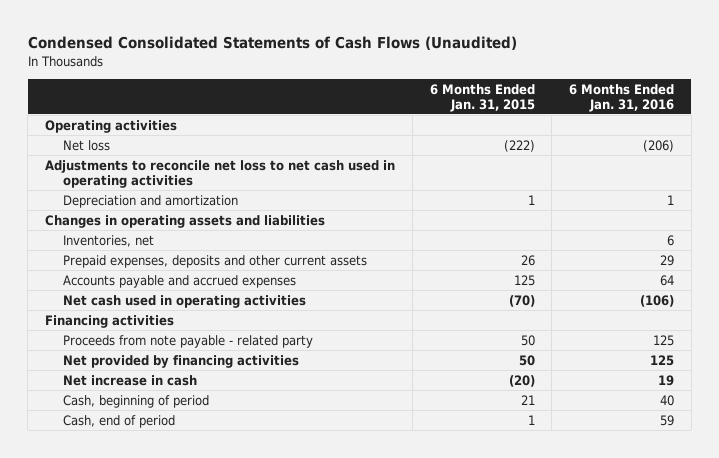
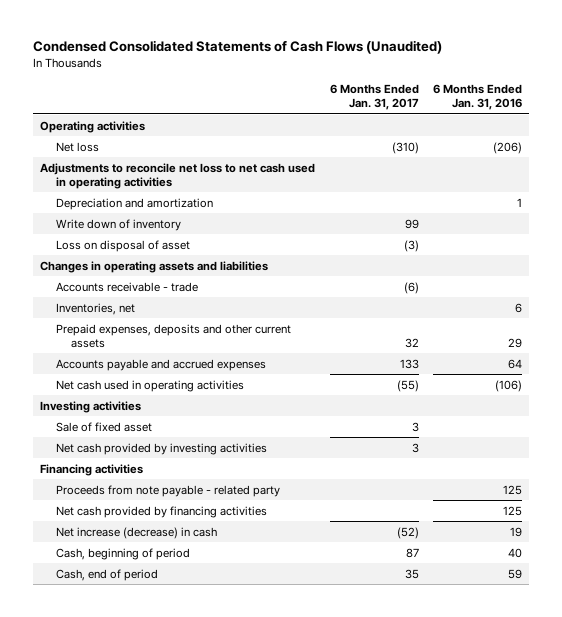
[429,83,535,112] 6 Months Ended Jan. 31, 2015 -> none
none -> [329,84,419,111] 6 Months Ended Jan. 31, 2017
none -> [55,218,181,231] Write down of inventory
none -> [55,239,190,252] Loss on disposal of asset
none -> [55,281,198,292] Accounts receivable - trade
none -> [40,400,142,413] Investing activities
none -> [55,421,152,432] Sale of fixed asset
none -> [55,442,267,455] Net cash provided by investing activities
[63,354,300,368] Net provided by financing activities -> [55,505,267,518] Net cash provided by financing activities
[63,374,198,386] Net increase in cash -> [55,526,217,539] Net increase (decrease) in cash

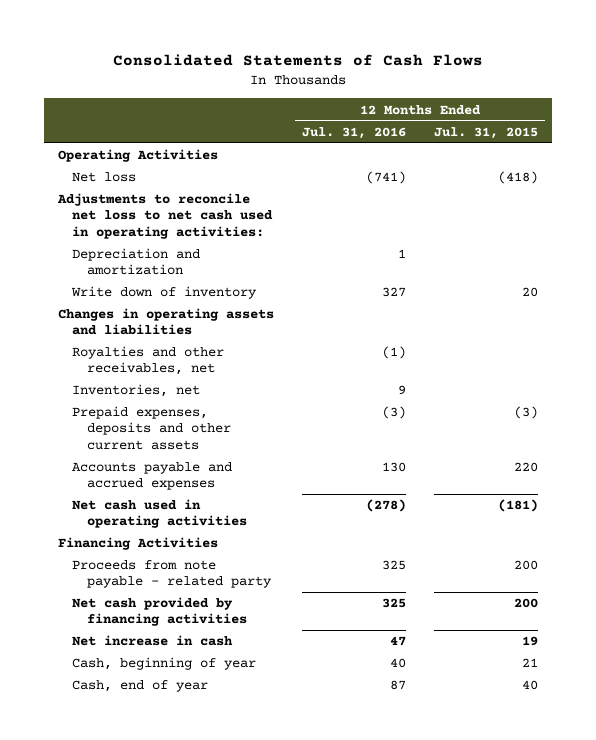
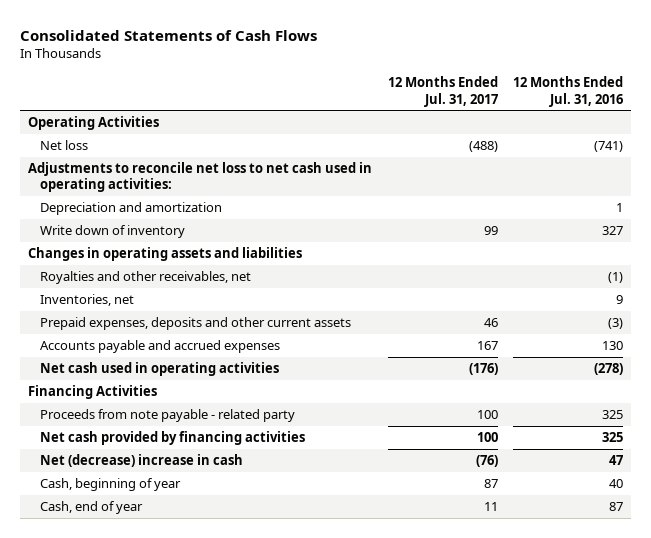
[434,126,539,139] Jul. 31, 2015 -> none
none -> [387,76,498,107] 12 Months Ended Jul. 31, 2017
[72,635,234,647] Net increase in cash -> [40,454,244,468] Net (decrease) increase in cash

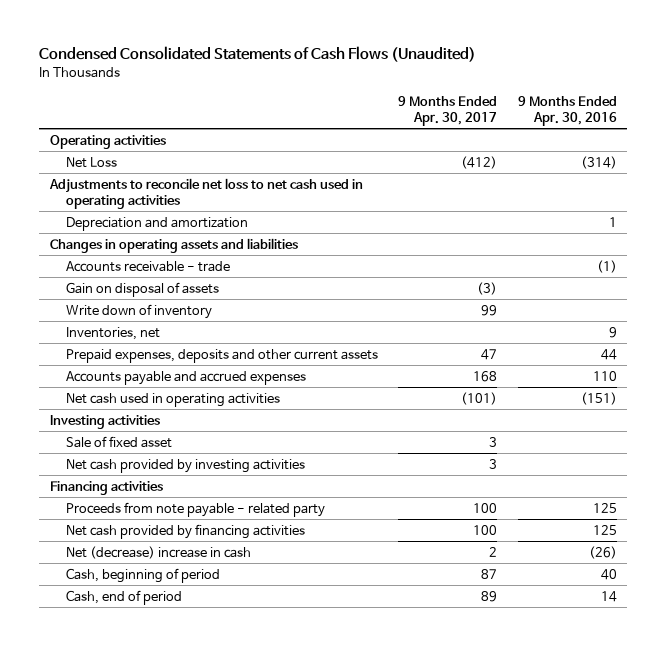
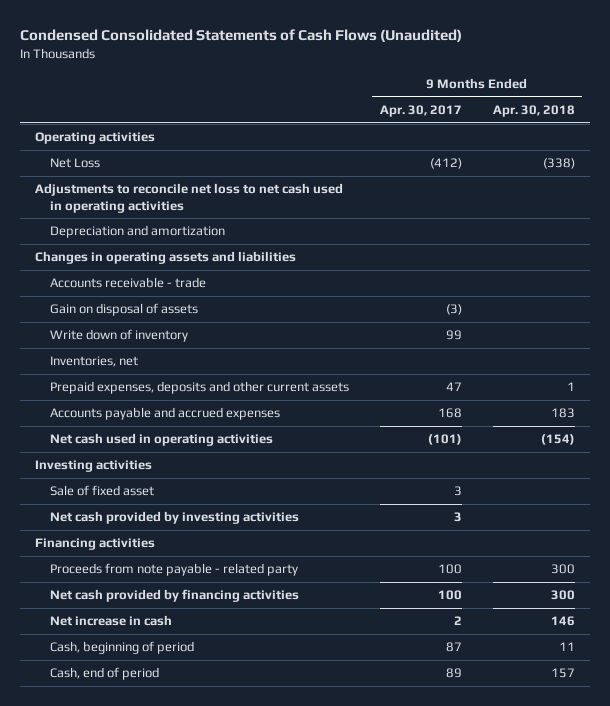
[517,95,617,126] 9 Months Ended Apr. 30, 2016 -> none
none -> [492,105,575,118] Apr. 30, 2018
[65,545,251,559] Net (decrease) increase in cash -> [50,615,173,627] Net increase in cash

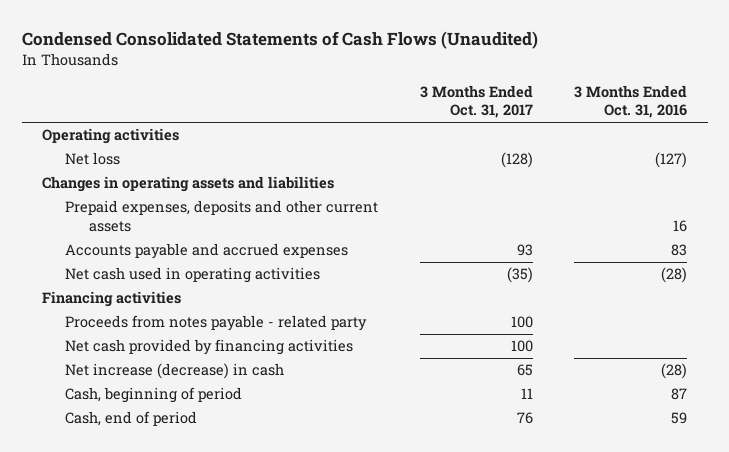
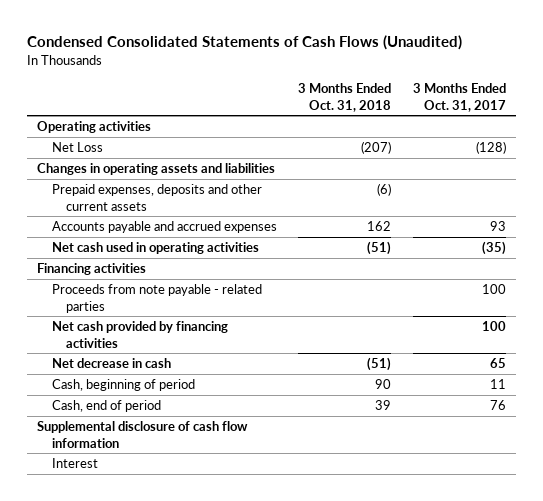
[573,84,687,119] 3 Months Ended Oct. 31, 2016 -> none
none -> [298,82,392,112] 3 Months Ended Oct. 31, 2018
[65,152,121,166] Net loss -> [51,141,103,152] Net Loss
[65,315,368,332] Proceeds from notes payable - related party -> [51,283,262,313] Proceeds from note payable - related parties
[65,363,285,380] Net increase (decrease) in cash -> [51,357,171,368] Net decrease in cash
none -> [37,420,249,448] Supplemental disclosure of cash flow information
none -> [51,457,98,468] Interest

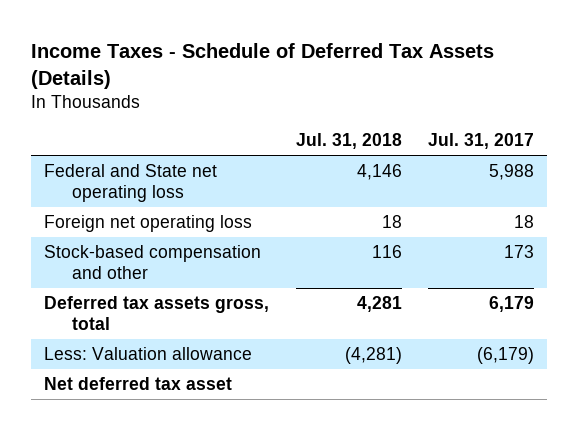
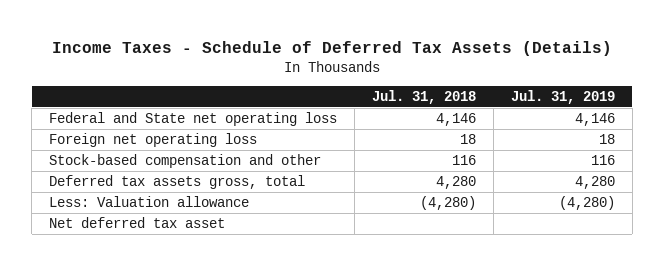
[427,133,534,150] Jul. 31, 2017 -> none
none -> [510,89,615,104] Jul. 31, 2019
[356,296,402,313] 4,281 -> [435,176,476,190] 4,280
[344,347,402,365] (4,281) -> [419,196,476,211] (4,280)

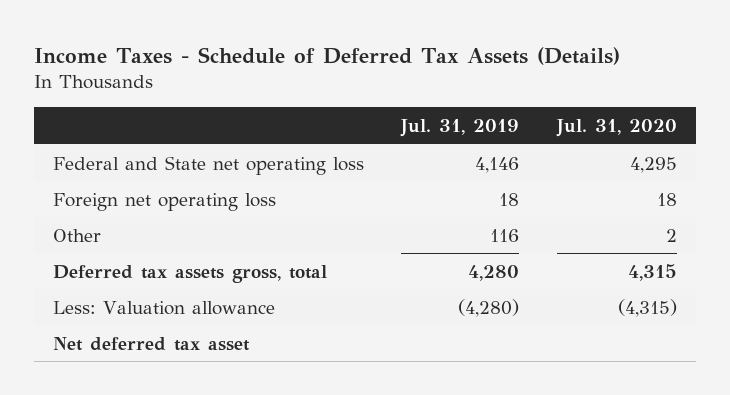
[371,89,476,104] Jul. 31, 2018 -> none
none -> [555,118,677,137] Jul. 31, 2020
[48,154,321,169] Stock-based compensation and other -> [52,228,101,242] Other

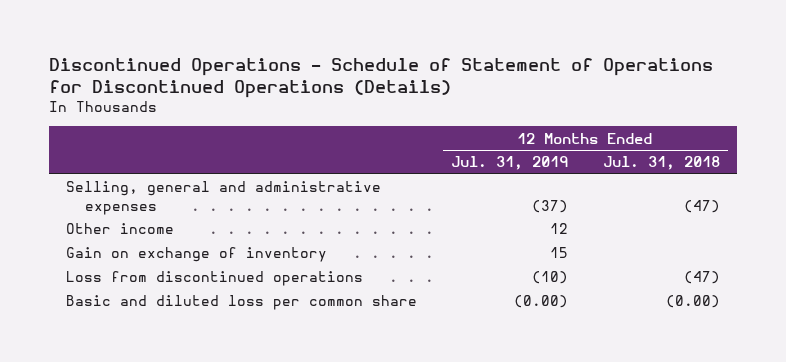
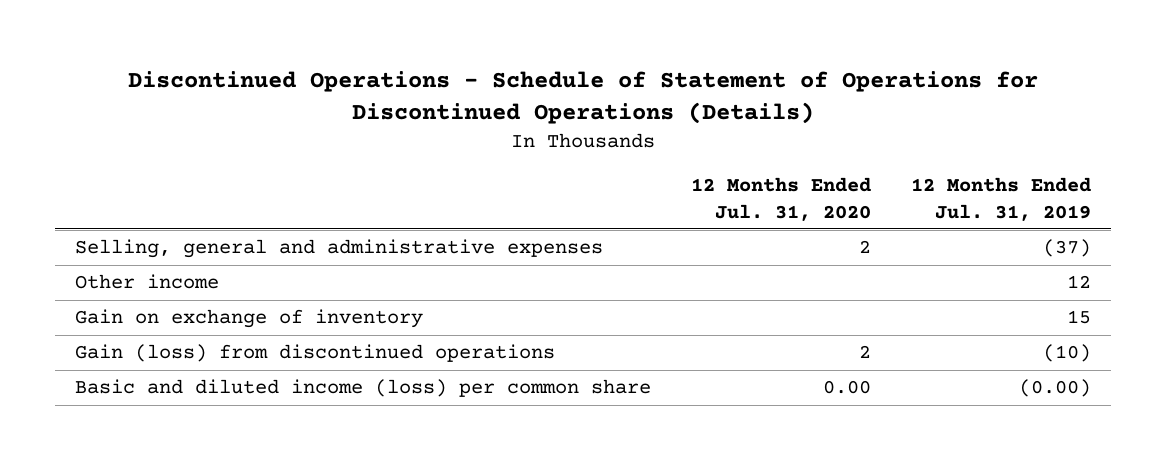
[602,156,720,171] Jul. 31, 2018 -> none
none -> [690,176,871,221] 12 Months Ended Jul. 31, 2020
[65,271,363,287] Loss from discontinued operations -> [74,344,555,363] Gain (loss) from discontinued operations
[65,295,417,311] Basic and diluted loss per common share -> [74,379,651,398] Basic and diluted income (loss) per common share

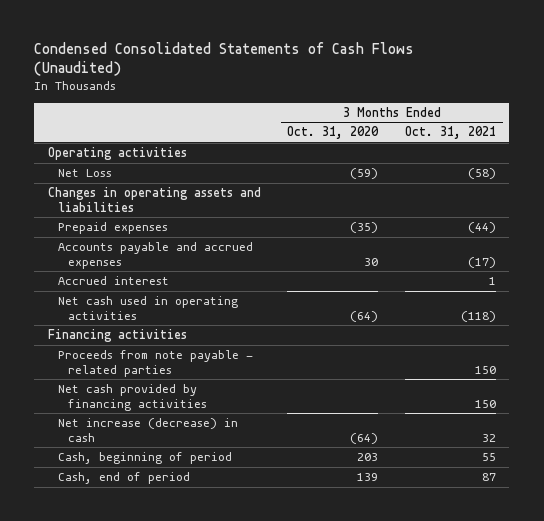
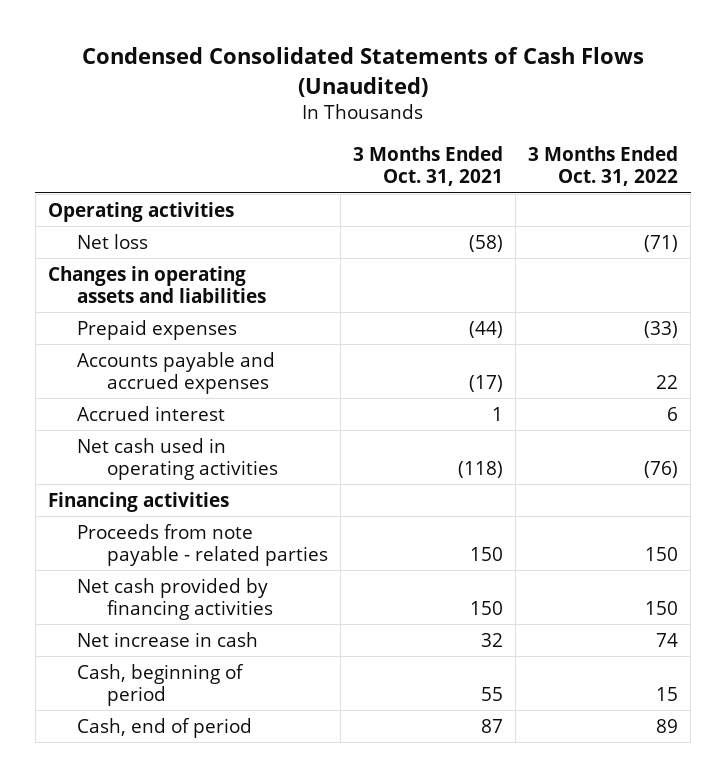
[287,126,380,140] Oct. 31, 2020 -> none
none -> [528,146,679,187] 3 Months Ended Oct. 31, 2022
[57,169,112,178] Net Loss -> [77,233,149,249] Net loss
[57,418,238,442] Net increase (decrease) in cash -> [77,631,259,647] Net increase in cash

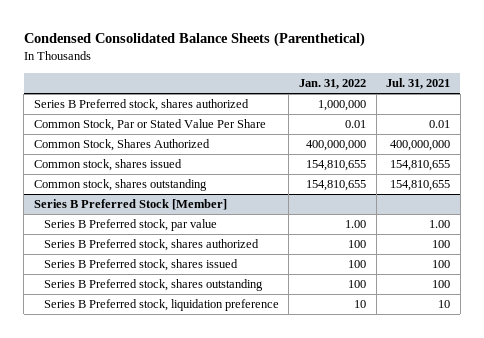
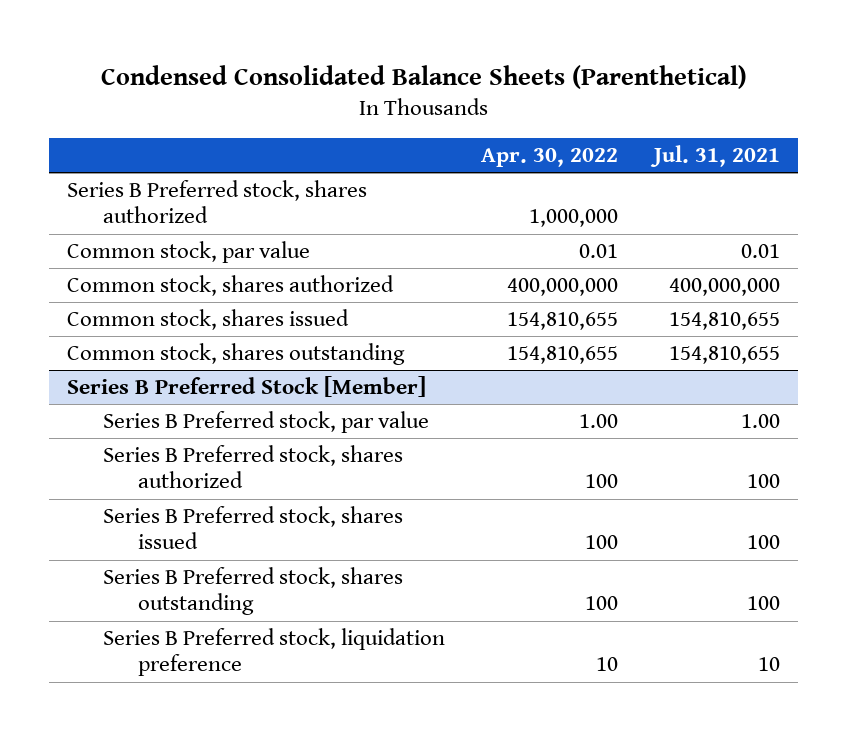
[298,79,366,90] Jan. 31, 2022 -> none
none -> [480,147,618,167] Apr. 30, 2022
[33,119,266,132] Common Stock, Par or Stated Value Per Share -> [67,241,311,264] Common stock, par value
[33,139,210,152] Common Stock, Shares Authorized -> [67,275,395,297] Common stock, shares authorized

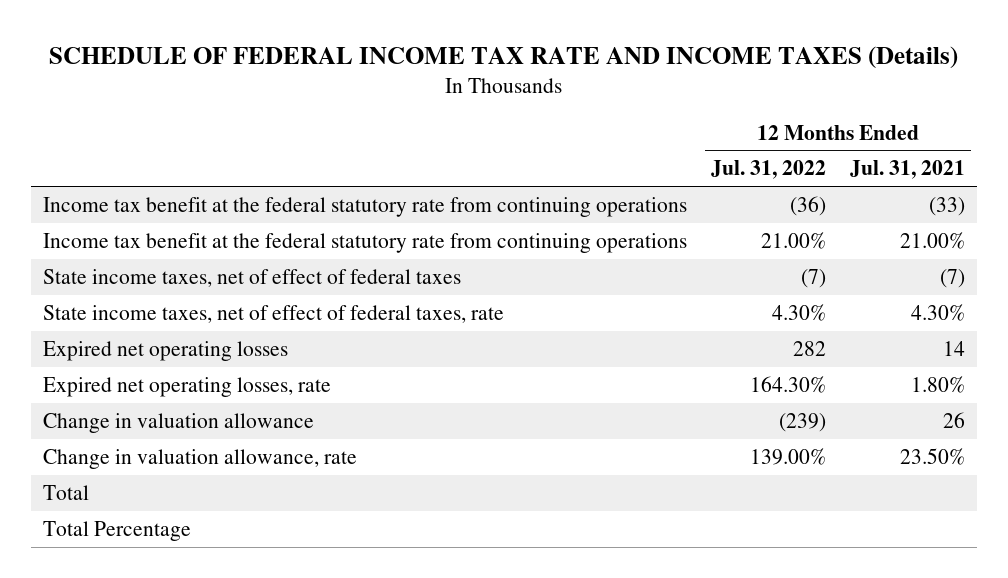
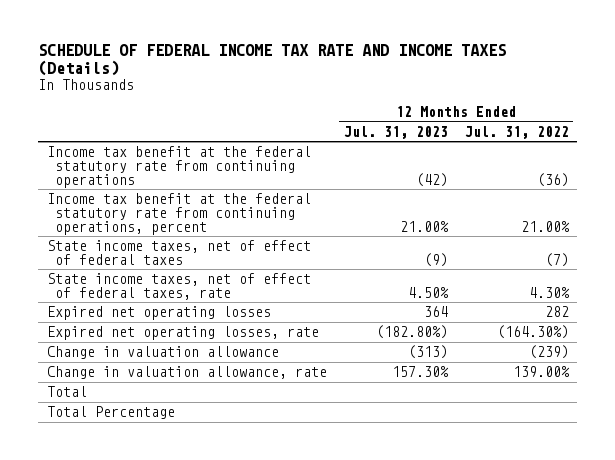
[850,160,966,180] Jul. 31, 2021 -> none
none -> [343,125,448,139] Jul. 31, 2023
[42,232,687,253] Income tax benefit at the federal statutory rate from continuing operations -> [46,193,311,235] Income tax benefit at the federal statutory rate from continuing operations, percent
[750,375,827,393] 164.30% -> [496,325,569,340] (164.30%)

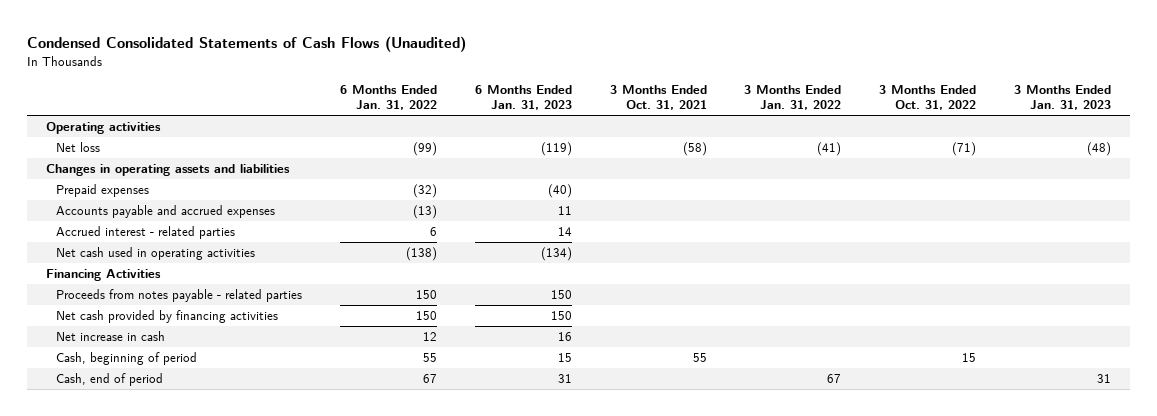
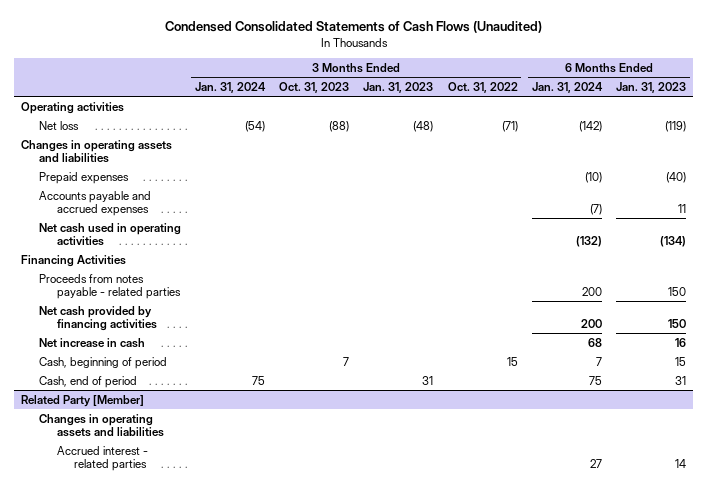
[340,84,438,111] 6 Months Ended Jan. 31, 2022 -> none
[609,84,707,111] 3 Months Ended Oct. 31, 2021 -> none
[744,84,842,111] 3 Months Ended Jan. 31, 2022 -> none
none -> [194,81,266,93] Jan. 31, 2024
none -> [279,81,350,93] Oct. 31, 2023
none -> [531,81,603,93] Jan. 31, 2024
[56,226,236,240] Accrued interest - related parties -> none
none -> [21,394,145,407] Related Party [Member]
none -> [38,413,164,438] Changes in operating assets and liabilities
none -> [56,445,148,472] Accrued interest - related parties

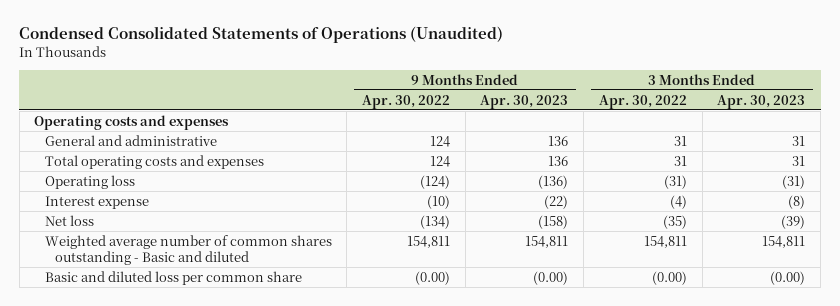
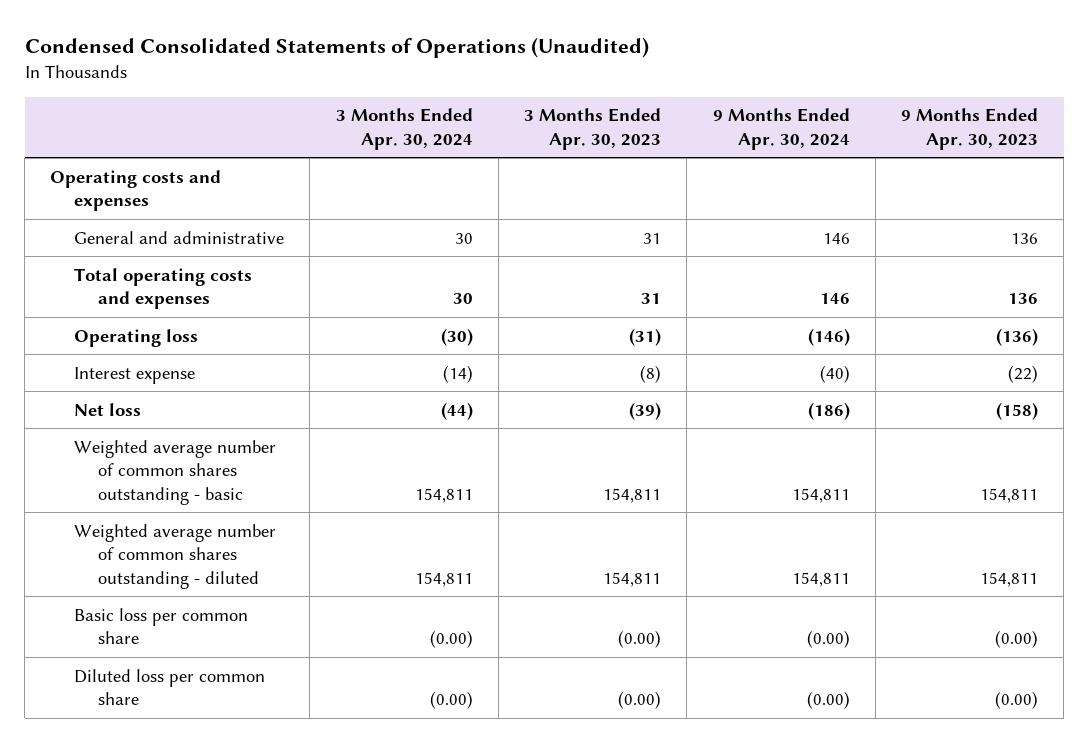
[361,94,450,109] Apr. 30, 2022 -> none
[598,94,687,109] Apr. 30, 2022 -> none
none -> [335,108,473,150] 3 Months Ended Apr. 30, 2024
none -> [712,108,850,150] 9 Months Ended Apr. 30, 2024
[44,234,332,266] Weighted average number of common shares outstanding - Basic and diluted -> [74,439,277,505] Weighted average number of common shares outstanding - basic
none -> [74,523,277,589] Weighted average number of common shares outstanding - diluted
[44,270,302,285] Basic and diluted loss per common share -> [74,607,249,645] Basic loss per common share
none -> [74,668,266,706] Diluted loss per common share

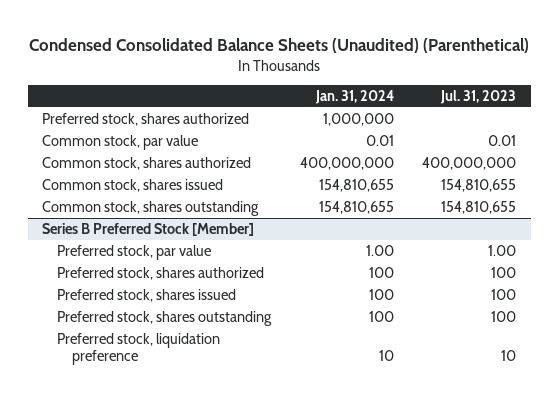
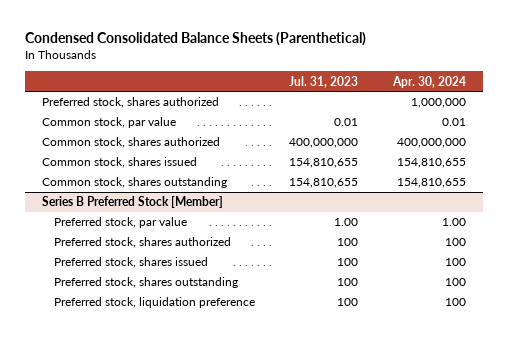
[29,37,530,53] Condensed Consolidated Balance Sheets (Unaudited) (Parenthetical) -> [24,32,366,47] Condensed Consolidated Balance Sheets (Parenthetical)
[314,90,394,105] Jan. 31, 2024 -> none
none -> [391,75,466,88] Apr. 30, 2024
[501,350,517,362] 10 -> [337,298,359,307] 100

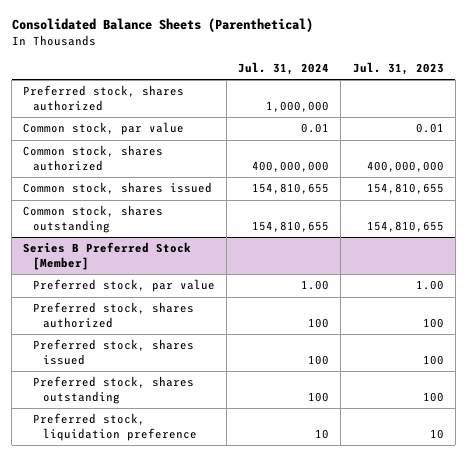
[24,32,366,47] Condensed Consolidated Balance Sheets (Parenthetical) -> [11,18,313,33] Consolidated Balance Sheets (Parenthetical)
[391,75,466,88] Apr. 30, 2024 -> none
none -> [238,61,330,75] Jul. 31, 2024
[337,298,359,307] 100 -> [429,429,444,440] 10

